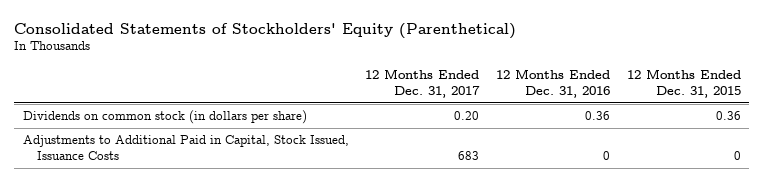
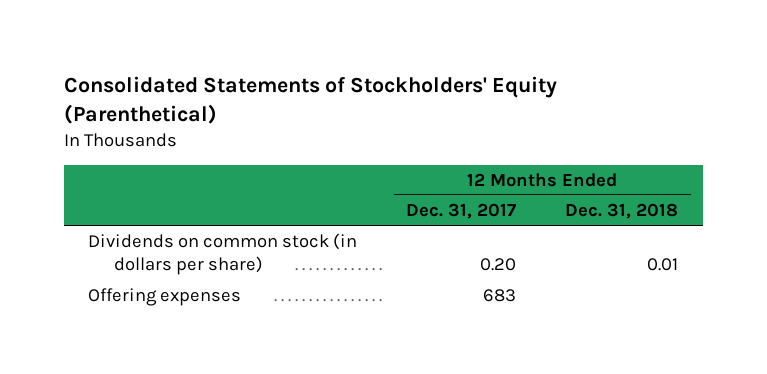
[495,69,610,99] 12 Months Ended Dec. 31, 2016 -> none
[626,69,741,99] 12 Months Ended Dec. 31, 2015 -> none
none -> [565,202,679,219] Dec. 31, 2018
[22,135,349,161] Adjustments to Additional Paid in Capital, Stock Issued, Issuance Costs -> [88,287,242,306] Offering expenses

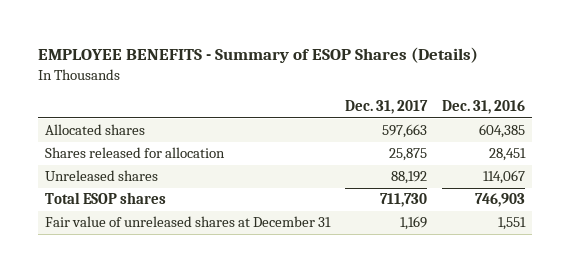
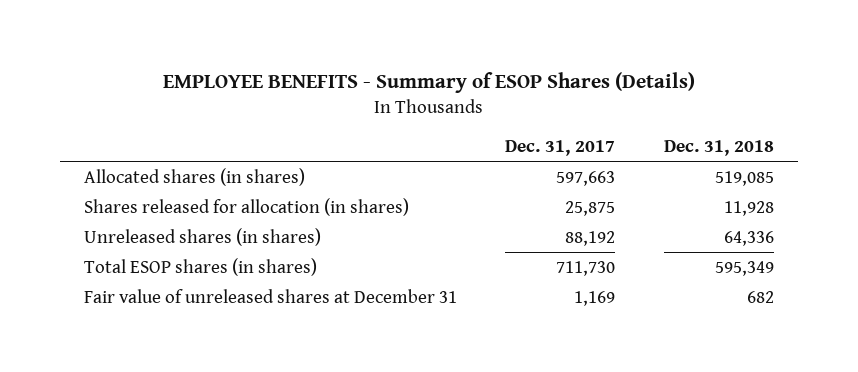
[441,100,525,115] Dec. 31, 2016 -> none
none -> [664,139,775,156] Dec. 31, 2018
[45,124,146,136] Allocated shares -> [83,167,305,186] Allocated shares (in shares)
[45,147,226,159] Shares released for allocation -> [83,197,409,216] Shares released for allocation (in shares)
[45,170,159,182] Unreleased shares -> [83,227,321,246] Unreleased shares (in shares)
[45,192,167,205] Total ESOP shares -> [83,257,317,276] Total ESOP shares (in shares)

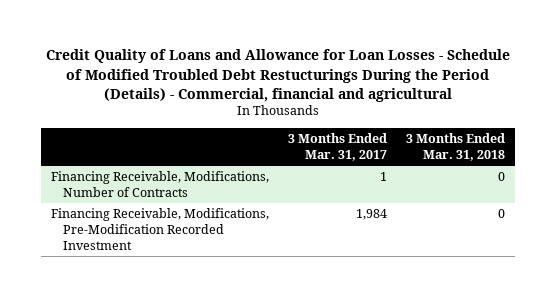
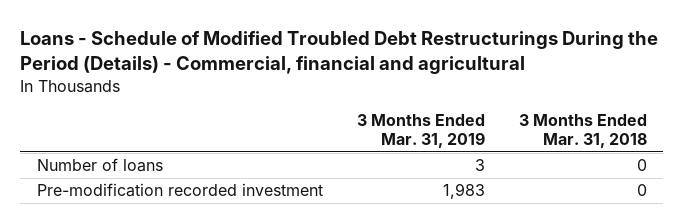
[46,49,511,102] Credit Quality of Loans and Allowance for Loan Losses - Schedule of Modified Troubled Debt Restucturings During the Period (Details) - Commercial, financial and agricultural -> [20,31,659,75] Loans - Schedule of Modified Troubled Debt Restructurings During the Period (Details) - Commercial, financial and agricultural
[288,132,388,161] 3 Months Ended Mar. 31, 2017 -> none
none -> [356,114,485,149] 3 Months Ended Mar. 31, 2019
[50,171,269,198] Financing Receivable, Modifications, Number of Contracts -> [37,158,164,173] Number of loans
[50,208,269,251] Financing Receivable, Modifications, Pre-Modification Recorded Investment -> [37,183,324,198] Pre-modification recorded investment

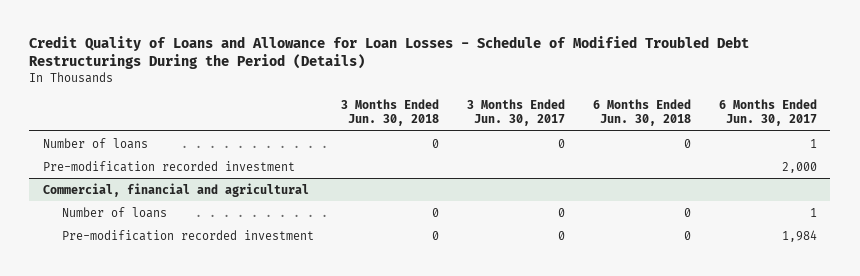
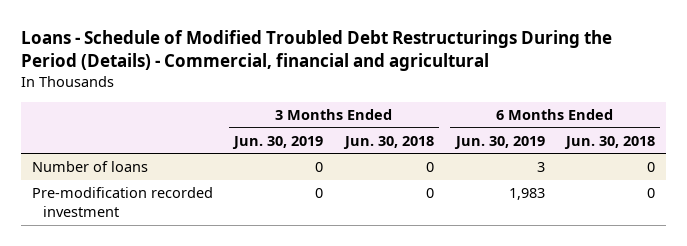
[29,35,750,69] Credit Quality of Loans and Allowance for Loan Losses - Schedule of Modified Troubled Debt Restructurings During the Period (Details) -> [21,30,613,71] Loans - Schedule of Modified Troubled Debt Restructurings During the Period (Details) - Commercial, financial and agricultural
[467,99,566,127] 3 Months Ended Jun. 30, 2017 -> none
[718,99,817,127] 6 Months Ended Jun. 30, 2017 -> none
none -> [232,135,324,149] Jun. 30, 2019
none -> [453,135,545,149] Jun. 30, 2019
[43,160,296,172] Pre-modification recorded investment -> none
[43,182,310,197] Commercial, financial and agricultural -> none
[61,206,167,218] Number of loans -> none

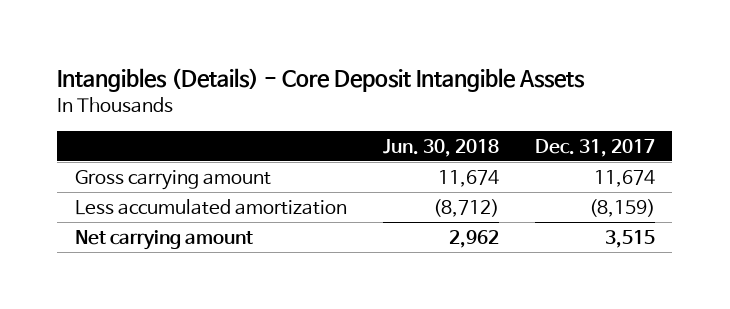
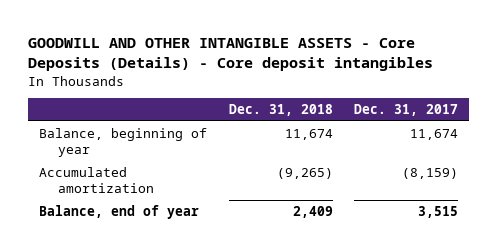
[57,68,586,93] Intangibles (Details) - Core Deposit Intangible Assets -> [27,37,433,72] GOODWILL AND OTHER INTANGIBLE ASSETS - Core Deposits (Details) - Core deposit intangibles
[382,138,499,157] Jun. 30, 2018 -> none
none -> [228,104,333,117] Dec. 31, 2018
[75,169,272,190] Gross carrying amount -> [38,127,207,158] Balance, beginning of year
[75,198,348,215] Less accumulated amortization -> [38,166,155,194] Accumulated amortization
[75,229,254,250] Net carrying amount -> [38,204,199,219] Balance, end of year

